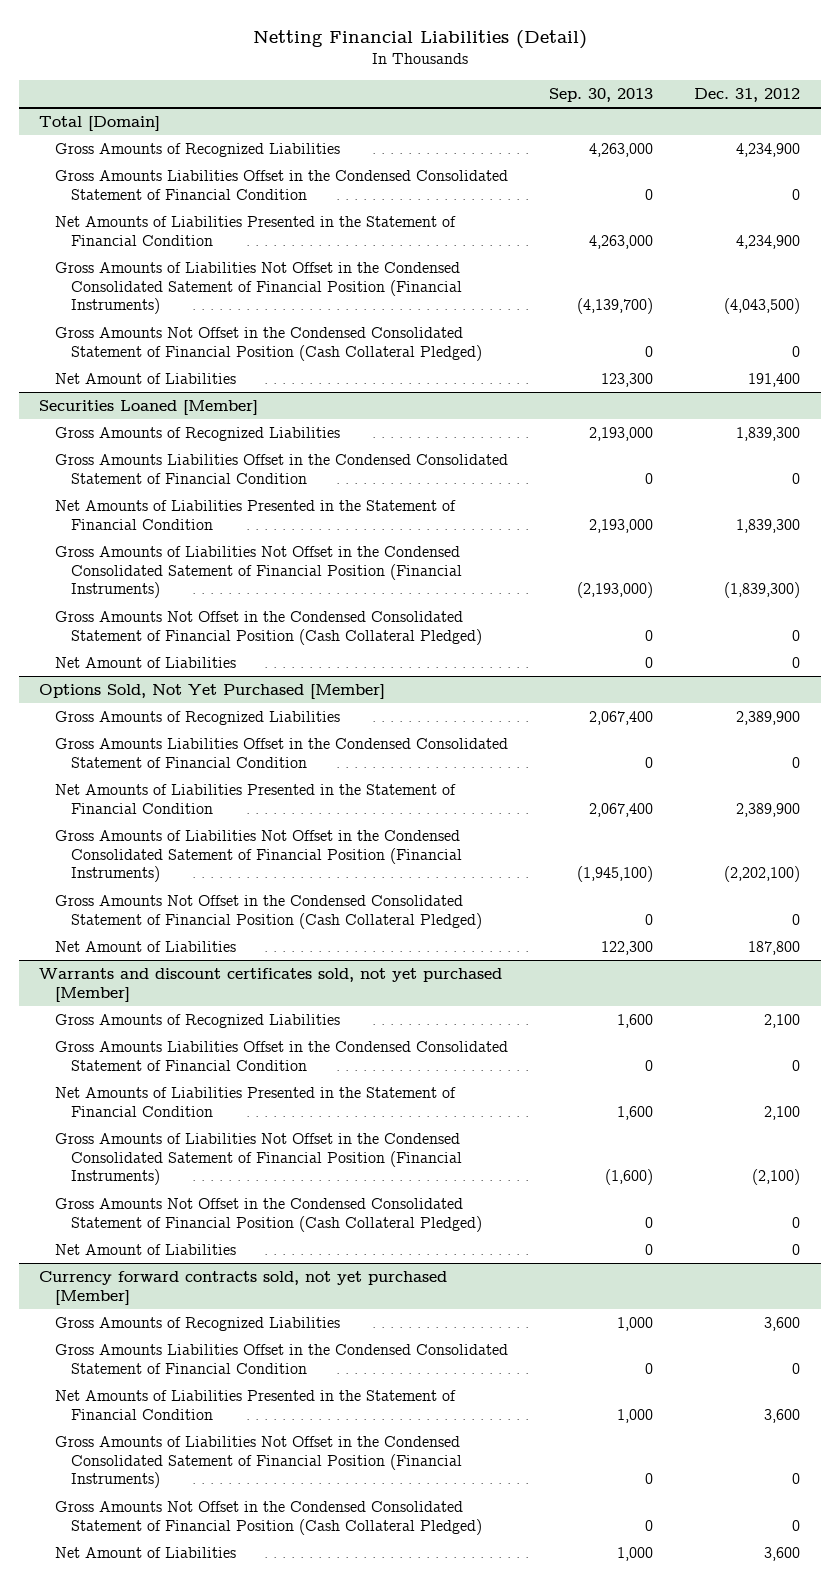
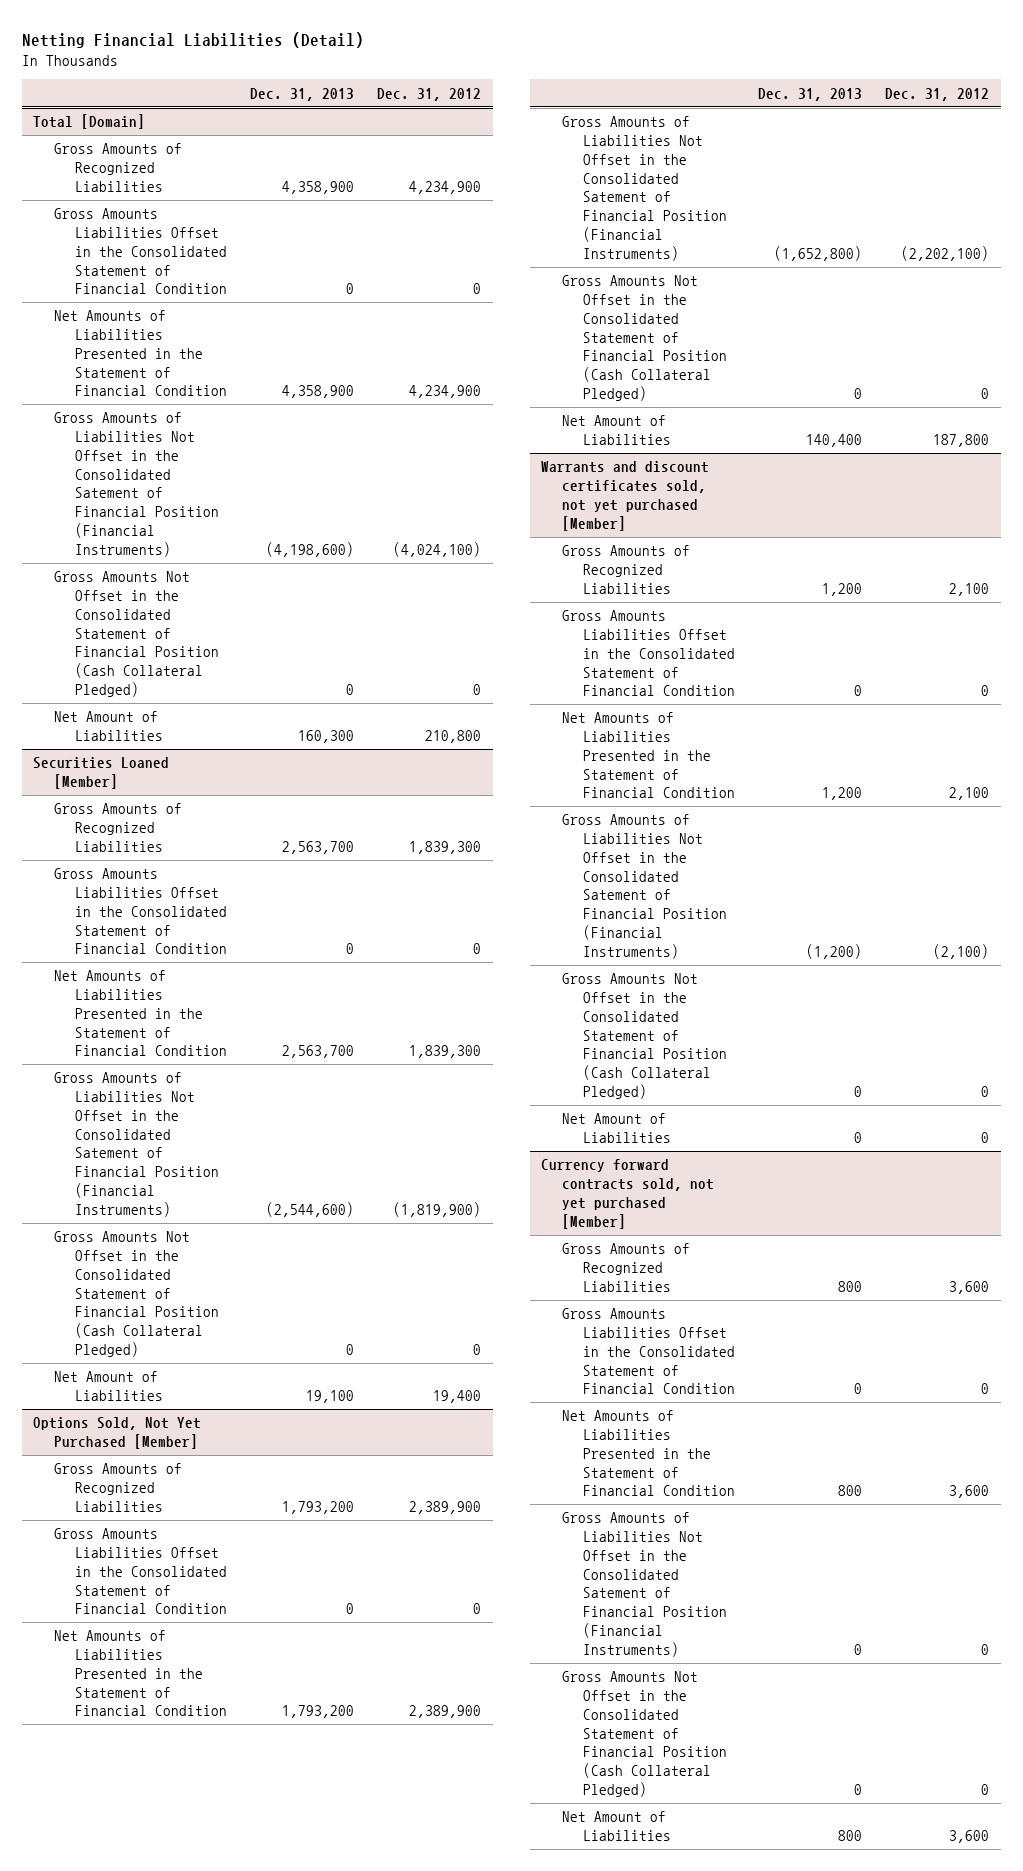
[549,88,654,103] Sep. 30, 2013 -> none
none -> [250,87,355,101] Dec. 31, 2013
[55,170,509,200] Gross Amounts Liabilities Offset in the Condensed Consolidated Statement of Financial Condition -> [54,208,227,295] Gross Amounts Liabilities Offset in the Consolidated Statement of Financial Condition
[55,262,463,315] Gross Amounts of Liabilities Not Offset in the Condensed Consolidated Satement of Financial Position (Financial Instruments) -> [54,412,219,557] Gross Amounts of Liabilities Not Offset in the Consolidated Satement of Financial Position (Financial Instruments)
[724,298,801,315] (4,043,500) -> [393,541,482,557] (4,024,100)
[55,327,483,361] Gross Amounts Not Offset in the Condensed Consolidated Statement of Financial Position (Cash Collateral Pledged) -> [54,571,219,697] Gross Amounts Not Offset in the Consolidated Statement of Financial Position (Cash Collateral Pledged)
[748,373,801,388] 191,400 -> [425,730,482,744] 210,800
[55,454,509,484] Gross Amounts Liabilities Offset in the Condensed Consolidated Statement of Financial Condition -> [54,868,227,955] Gross Amounts Liabilities Offset in the Consolidated Statement of Financial Condition
[55,546,463,599] Gross Amounts of Liabilities Not Offset in the Condensed Consolidated Satement of Financial Position (Financial Instruments) -> [54,1072,219,1217] Gross Amounts of Liabilities Not Offset in the Consolidated Satement of Financial Position (Financial Instruments)
[724,582,801,599] (1,839,300) -> [393,1201,482,1217] (1,819,900)
[55,611,483,645] Gross Amounts Not Offset in the Condensed Consolidated Statement of Financial Position (Cash Collateral Pledged) -> [54,1231,219,1357] Gross Amounts Not Offset in the Consolidated Statement of Financial Position (Cash Collateral Pledged)
[792,657,801,669] 0 -> [433,1390,482,1404] 19,400
[55,738,509,768] Gross Amounts Liabilities Offset in the Condensed Consolidated Statement of Financial Condition -> [54,1528,227,1615] Gross Amounts Liabilities Offset in the Consolidated Statement of Financial Condition
[55,830,463,883] Gross Amounts of Liabilities Not Offset in the Condensed Consolidated Satement of Financial Position (Financial Instruments) -> [562,116,727,261] Gross Amounts of Liabilities Not Offset in the Consolidated Satement of Financial Position (Financial Instruments)
[55,895,483,929] Gross Amounts Not Offset in the Condensed Consolidated Statement of Financial Position (Cash Collateral Pledged) -> [562,275,727,401] Gross Amounts Not Offset in the Consolidated Statement of Financial Position (Cash Collateral Pledged)
[55,1041,509,1071] Gross Amounts Liabilities Offset in the Condensed Consolidated Statement of Financial Condition -> [562,610,735,697] Gross Amounts Liabilities Offset in the Consolidated Statement of Financial Condition
[55,1133,463,1186] Gross Amounts of Liabilities Not Offset in the Condensed Consolidated Satement of Financial Position (Financial Instruments) -> [562,814,727,959] Gross Amounts of Liabilities Not Offset in the Consolidated Satement of Financial Position (Financial Instruments)
[55,1198,483,1232] Gross Amounts Not Offset in the Condensed Consolidated Statement of Financial Position (Cash Collateral Pledged) -> [562,973,727,1099] Gross Amounts Not Offset in the Consolidated Statement of Financial Position (Cash Collateral Pledged)
[55,1344,509,1374] Gross Amounts Liabilities Offset in the Condensed Consolidated Statement of Financial Condition -> [562,1308,735,1395] Gross Amounts Liabilities Offset in the Consolidated Statement of Financial Condition
[55,1436,463,1489] Gross Amounts of Liabilities Not Offset in the Condensed Consolidated Satement of Financial Position (Financial Instruments) -> [562,1512,727,1657] Gross Amounts of Liabilities Not Offset in the Consolidated Satement of Financial Position (Financial Instruments)
[55,1501,483,1535] Gross Amounts Not Offset in the Condensed Consolidated Statement of Financial Position (Cash Collateral Pledged) -> [562,1671,727,1797] Gross Amounts Not Offset in the Consolidated Statement of Financial Position (Cash Collateral Pledged)

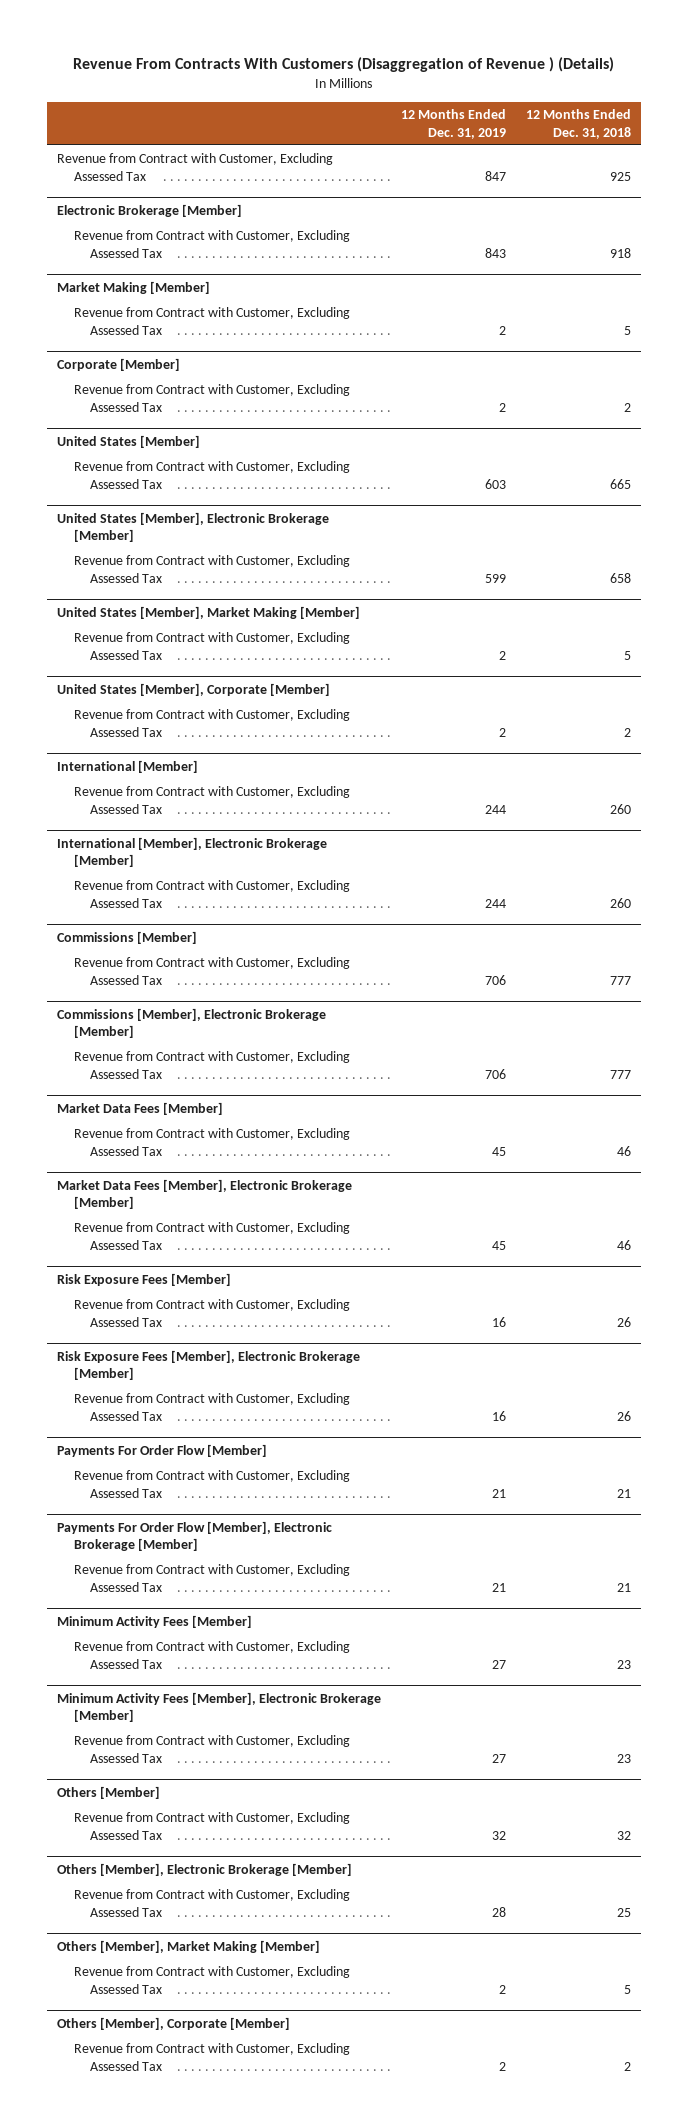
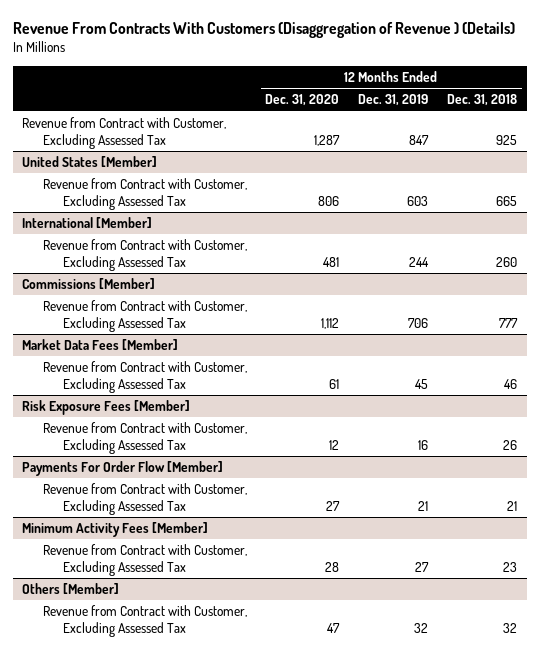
none -> [265,94,340,107] Dec. 31, 2020
[56,203,242,217] Electronic Brokerage [Member] -> none
[73,230,350,258] Revenue from Contract with Customer, Excluding Assessed Tax -> none
[56,280,210,294] Market Making [Member] -> none
[73,307,350,335] Revenue from Contract with Customer, Excluding Assessed Tax -> none
[56,357,180,371] Corporate [Member] -> none
[73,384,350,412] Revenue from Contract with Customer, Excluding Assessed Tax -> none
[56,511,329,543] United States [Member], Electronic Brokerage [Member] -> none
[73,555,350,583] Revenue from Contract with Customer, Excluding Assessed Tax -> none
[56,605,360,619] United States [Member], Market Making [Member] -> none
[73,632,350,660] Revenue from Contract with Customer, Excluding Assessed Tax -> none
[56,682,330,696] United States [Member], Corporate [Member] -> none
[73,709,350,737] Revenue from Contract with Customer, Excluding Assessed Tax -> none
[56,836,327,868] International [Member], Electronic Brokerage [Member] -> none
[73,880,350,908] Revenue from Contract with Customer, Excluding Assessed Tax -> none
[56,1007,326,1039] Commissions [Member], Electronic Brokerage [Member] -> none
[73,1051,350,1079] Revenue from Contract with Customer, Excluding Assessed Tax -> none
[56,1178,352,1210] Market Data Fees [Member], Electronic Brokerage [Member] -> none
[73,1222,350,1250] Revenue from Contract with Customer, Excluding Assessed Tax -> none
[56,1349,360,1381] Risk Exposure Fees [Member], Electronic Brokerage [Member] -> none
[73,1393,350,1421] Revenue from Contract with Customer, Excluding Assessed Tax -> none
[56,1520,332,1552] Payments For Order Flow [Member], Electronic Brokerage [Member] -> none
[73,1564,350,1592] Revenue from Contract with Customer, Excluding Assessed Tax -> none
[56,1691,381,1723] Minimum Activity Fees [Member], Electronic Brokerage [Member] -> none
[73,1735,350,1763] Revenue from Contract with Customer, Excluding Assessed Tax -> none
[56,1862,352,1876] Others [Member], Electronic Brokerage [Member] -> none
[73,1889,350,1917] Revenue from Contract with Customer, Excluding Assessed Tax -> none
[56,1939,320,1953] Others [Member], Market Making [Member] -> none
[73,1966,350,1994] Revenue from Contract with Customer, Excluding Assessed Tax -> none
[56,2016,290,2030] Others [Member], Corporate [Member] -> none
[73,2043,350,2071] Revenue from Contract with Customer, Excluding Assessed Tax -> none

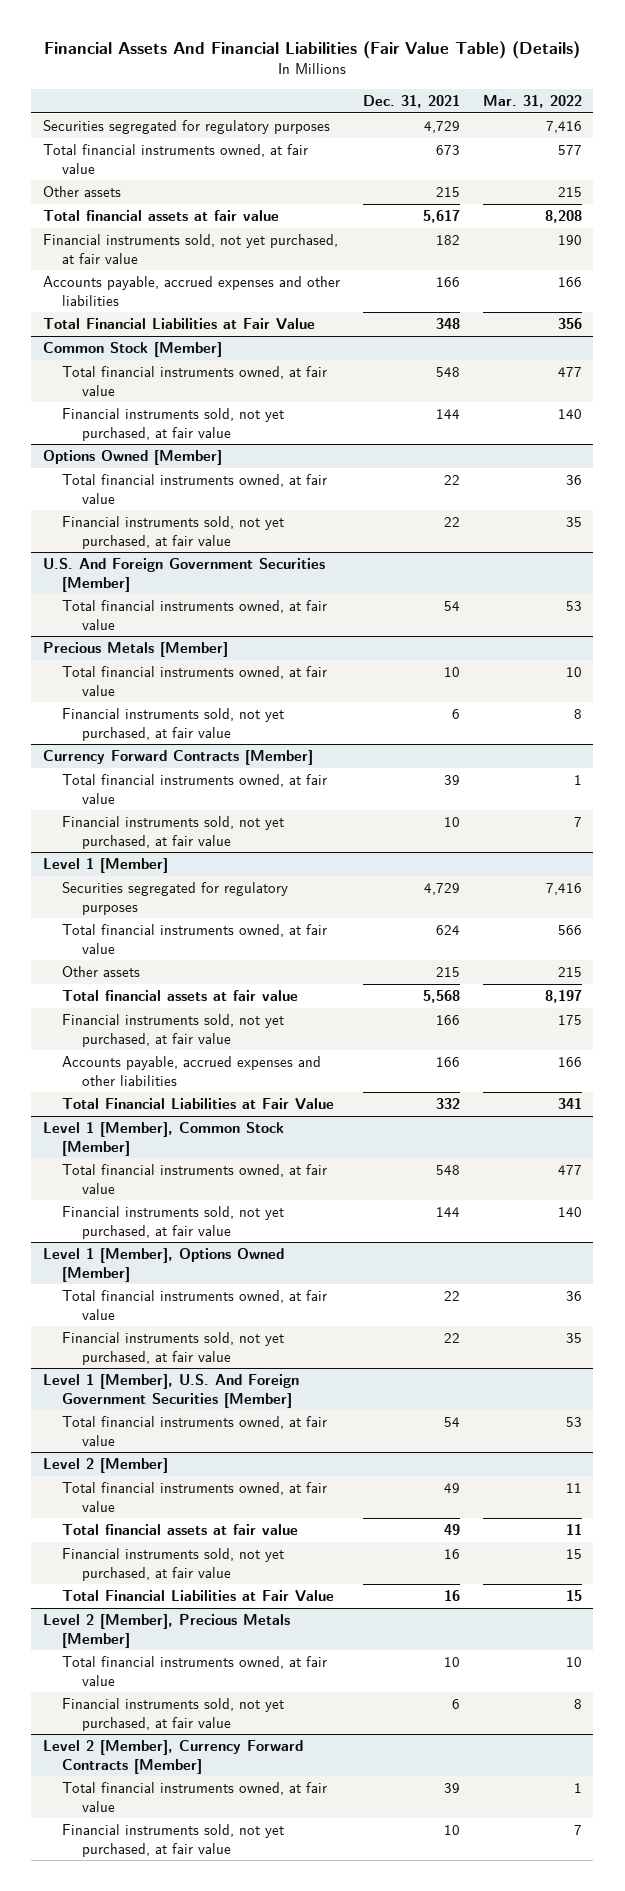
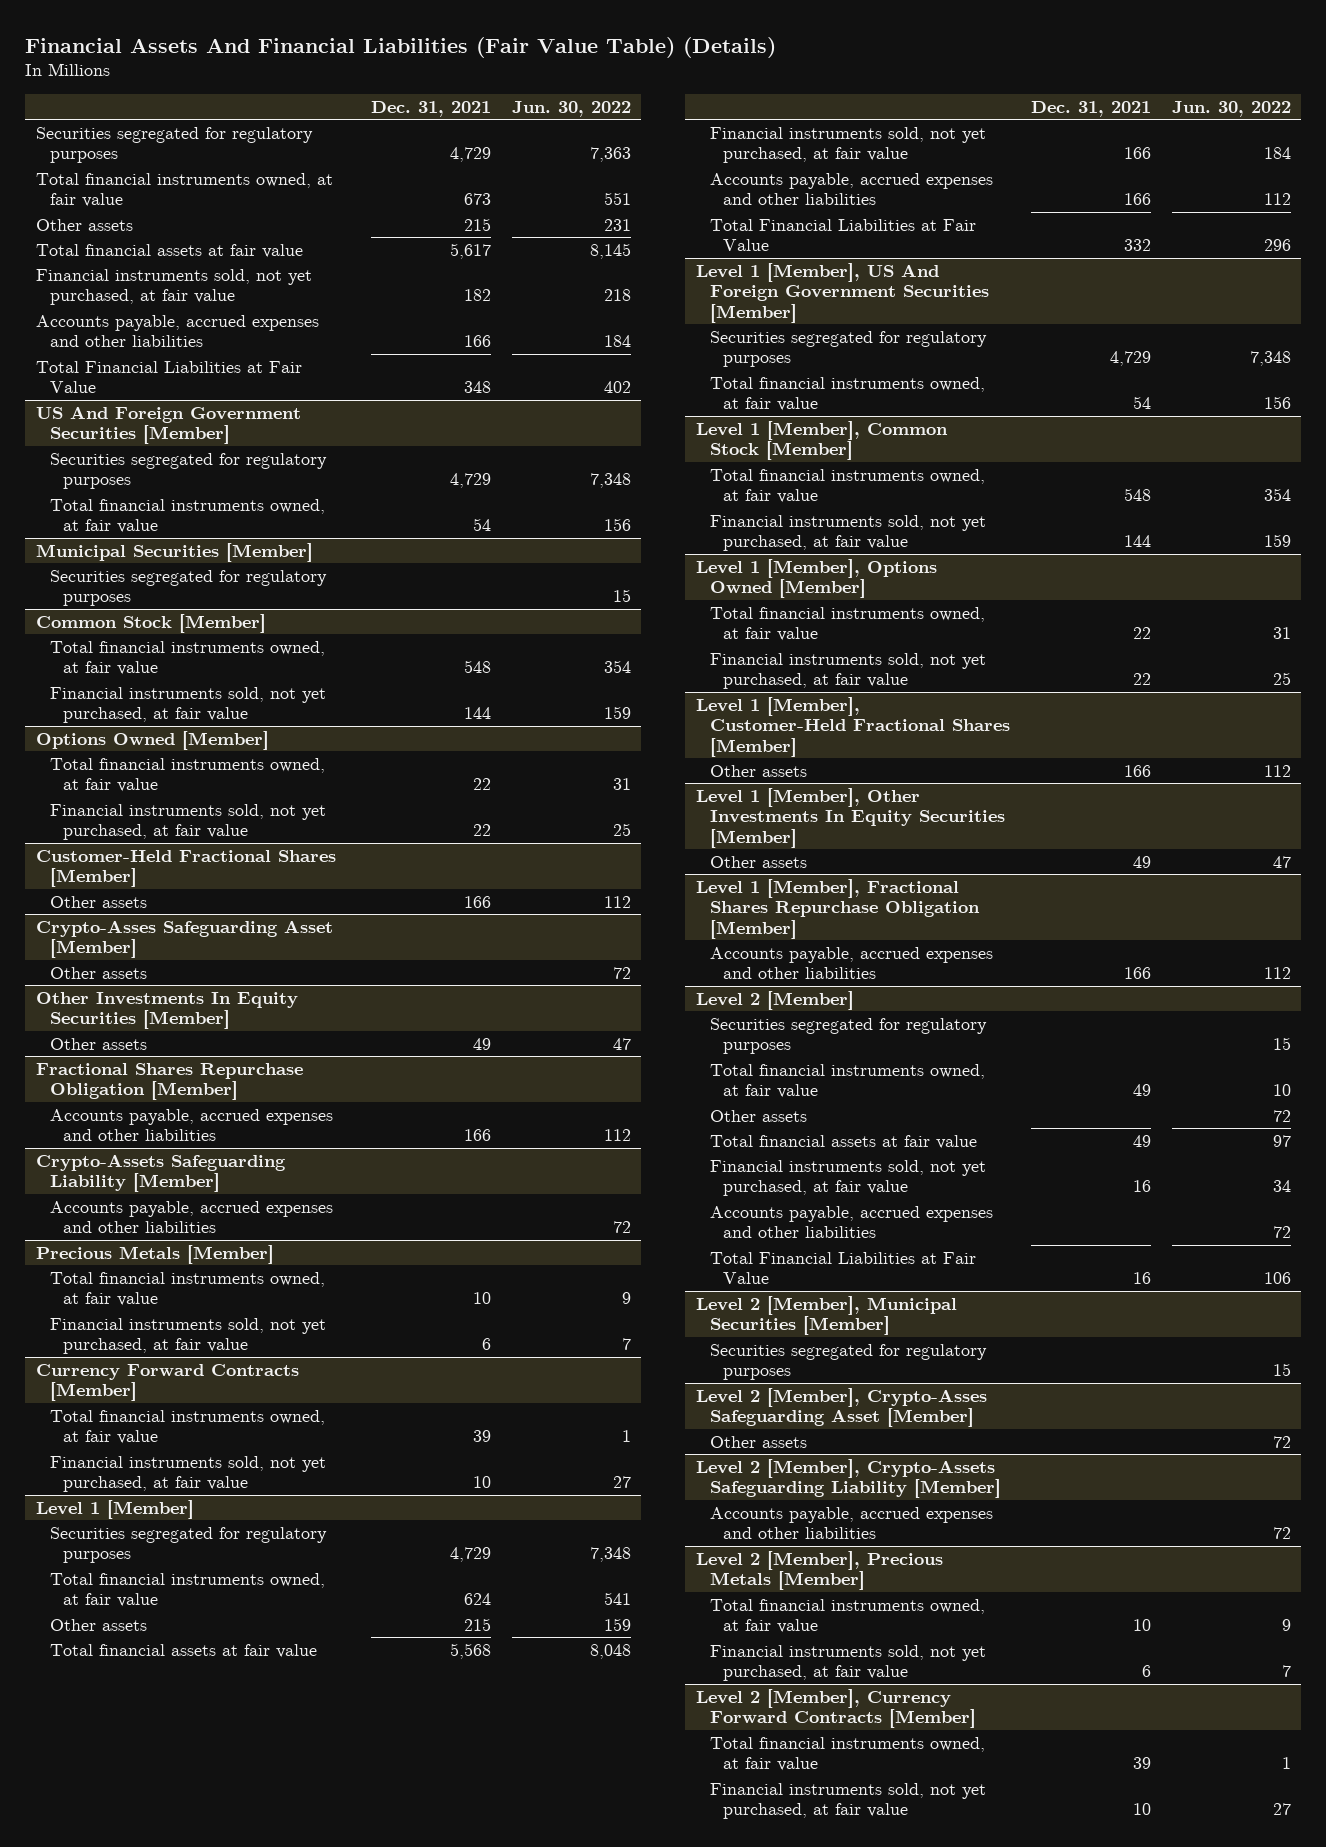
[482,94,582,108] Mar. 31, 2022 -> none
none -> [511,100,631,117] Jun. 30, 2022
none -> [35,405,301,445] US And Foreign Government Securities [Member]
none -> [49,452,327,490] Securities segregated for regulatory purposes
none -> [49,498,325,534] Total financial instruments owned, at fair value
none -> [35,542,313,562] Municipal Securities [Member]
none -> [49,569,327,607] Securities segregated for regulatory purposes
[42,558,325,592] U.S. And Foreign Government Securities [Member] -> none
[62,600,328,630] Total financial instruments owned, at fair value -> none
none -> [35,849,336,888] Customer-Held Fractional Shares [Member]
none -> [49,895,147,908] Other assets
none -> [35,919,333,959] Crypto-Asses Safeguarding Asset [Member]
none -> [49,966,147,979] Other assets
none -> [35,991,298,1030] Other Investments In Equity Securities [Member]
none -> [49,1037,147,1050] Other assets
none -> [35,1062,303,1101] Fractional Shares Repurchase Obligation [Member]
none -> [49,1108,333,1142] Accounts payable, accrued expenses and other liabilities
none -> [35,1153,286,1193] Crypto-Assets Safeguarding Liability [Member]
none -> [49,1200,333,1234] Accounts payable, accrued expenses and other liabilities
none -> [695,262,989,323] Level 1 [Member], US And Foreign Government Securities [Member]
none -> [709,330,987,368] Securities segregated for regulatory purposes
none -> [709,376,985,412] Total financial instruments owned, at fair value
[42,1374,299,1408] Level 1 [Member], U.S. And Foreign Government Securities [Member] -> none
[62,1416,328,1446] Total financial instruments owned, at fair value -> none
none -> [695,696,1010,757] Level 1 [Member], Customer-Held Fractional Shares [Member]
none -> [709,764,807,777] Other assets
none -> [695,787,1005,848] Level 1 [Member], Other Investments In Equity Securities [Member]
none -> [709,855,807,868] Other assets
none -> [695,878,980,939] Level 1 [Member], Fractional Shares Repurchase Obligation [Member]
none -> [709,946,993,980] Accounts payable, accrued expenses and other liabilities
none -> [709,1017,987,1055] Securities segregated for regulatory purposes
none -> [709,1109,807,1122] Other assets
none -> [709,1205,993,1239] Accounts payable, accrued expenses and other liabilities
none -> [695,1295,957,1336] Level 2 [Member], Municipal Securities [Member]
none -> [709,1343,987,1381] Securities segregated for regulatory purposes
none -> [695,1387,987,1428] Level 2 [Member], Crypto-Asses Safeguarding Asset [Member]
none -> [709,1435,807,1448] Other assets
none -> [695,1458,1001,1499] Level 2 [Member], Crypto-Assets Safeguarding Liability [Member]
none -> [709,1506,993,1540] Accounts payable, accrued expenses and other liabilities

